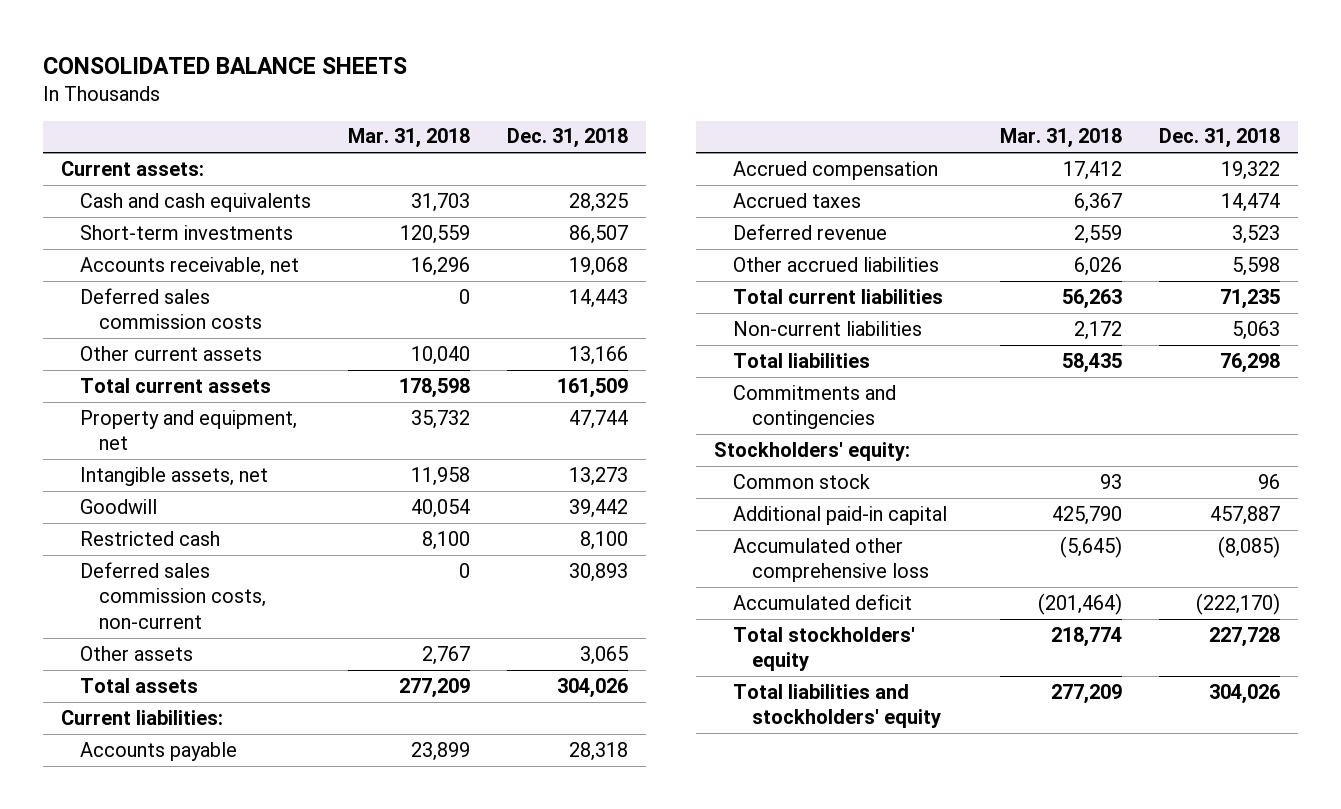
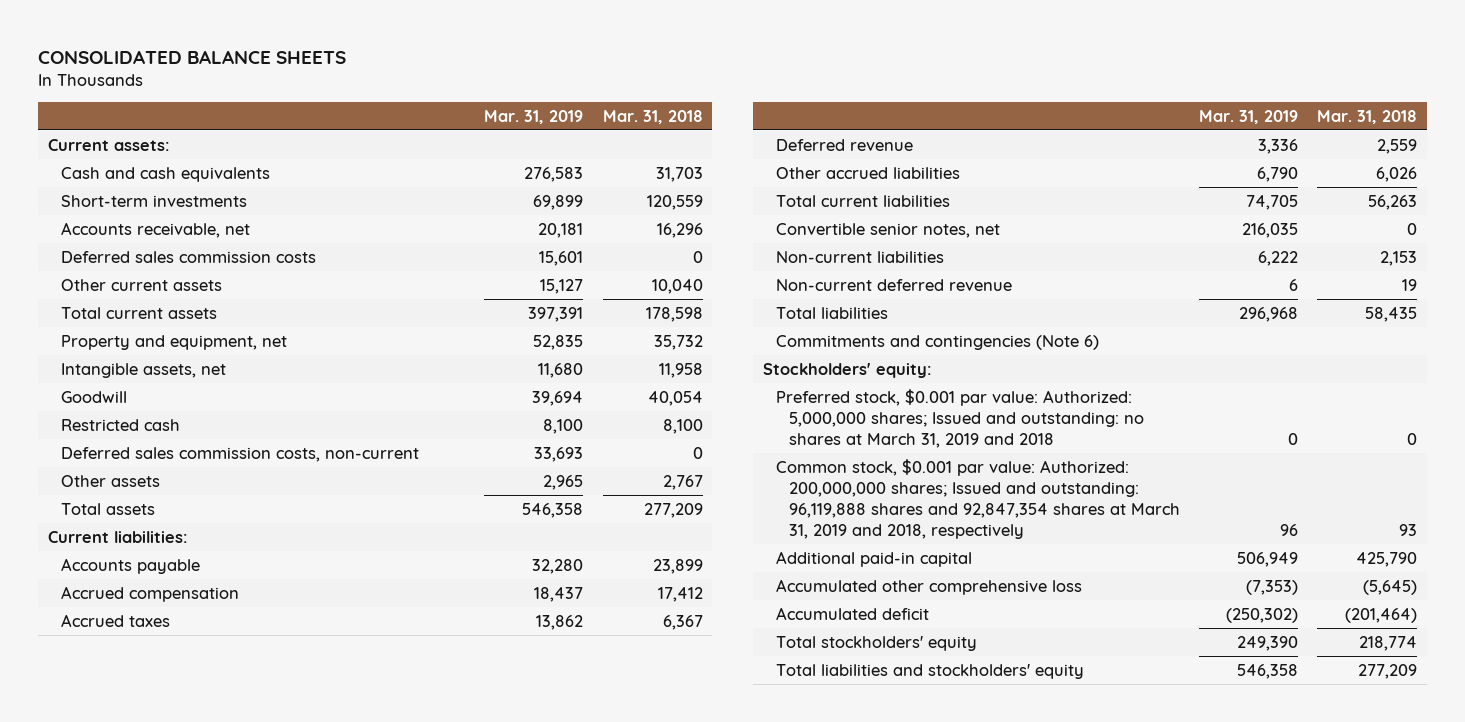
[506,128,628,149] Dec. 31, 2018 -> none
none -> [484,109,584,124] Mar. 31, 2019
none -> [775,222,1000,238] Convertible senior notes, net
[1074,320,1123,340] 2,172 -> [1380,250,1418,266] 2,153
none -> [775,278,1012,291] Non-current deferred revenue
[732,384,896,430] Commitments and contingencies -> [775,334,1099,350] Commitments and contingencies (Note 6)
none -> [775,388,1144,448] Preferred stock, $0.001 par value: Authorized: 5,000,000 shares; Issued and outstanding: no shares at March 31, 2019 and 2018
[732,473,870,489] Common stock -> [775,458,1180,539] Common stock, $0.001 par value: Authorized: 200,000,000 shares; Issued and outstanding: 96,119,888 shares and 92,847,354 shares at March 31, 2019 and 2018, respectively

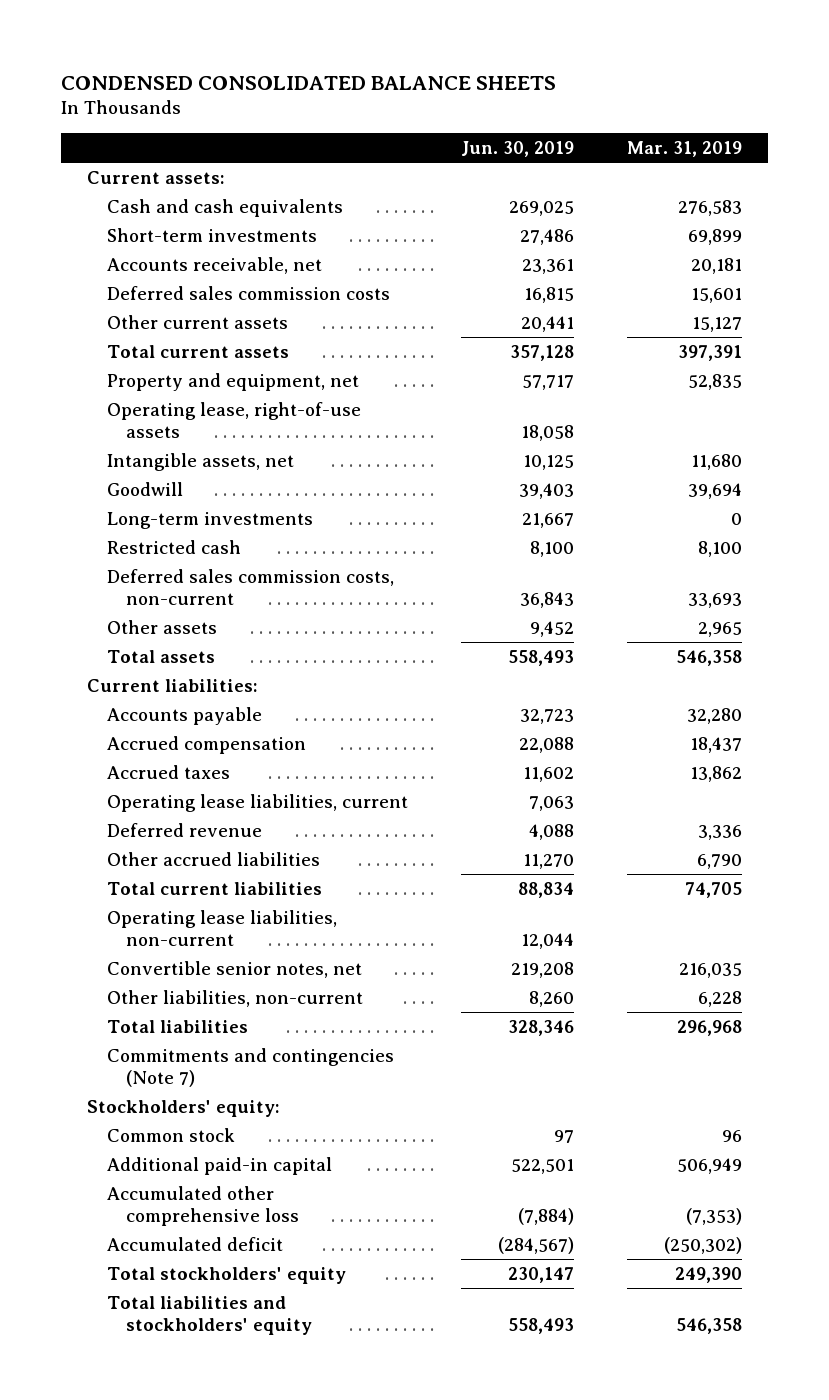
[38,49,347,64] CONSOLIDATED BALANCE SHEETS -> [60,75,556,90] CONDENSED CONSOLIDATED BALANCE SHEETS
[602,109,703,124] Mar. 31, 2018 -> none
none -> [460,140,574,157] Jun. 30, 2019
none -> [106,401,361,438] Operating lease, right-of-use assets
none -> [106,511,313,529] Long-term investments
none -> [106,793,408,812] Operating lease liabilities, current
none -> [106,909,337,946] Operating lease liabilities, non-current
[775,278,1012,291] Non-current deferred revenue -> none
[775,250,944,263] Non-current liabilities -> [106,989,363,1007] Other liabilities, non-current
[1258,250,1299,266] 6,222 -> [697,990,742,1007] 6,228
[775,334,1099,350] Commitments and contingencies (Note 6) -> [106,1047,394,1087] Commitments and contingencies (Note 7)
[775,388,1144,448] Preferred stock, $0.001 par value: Authorized: 5,000,000 shares; Issued and outstanding: no shares at March 31, 2019 and 2018 -> none
[775,458,1180,539] Common stock, $0.001 par value: Authorized: 200,000,000 shares; Issued and outstanding: 96,119,888 shares and 92,847,354 shares at March 31, 2019 and 2018, respectively -> [106,1127,235,1142] Common stock

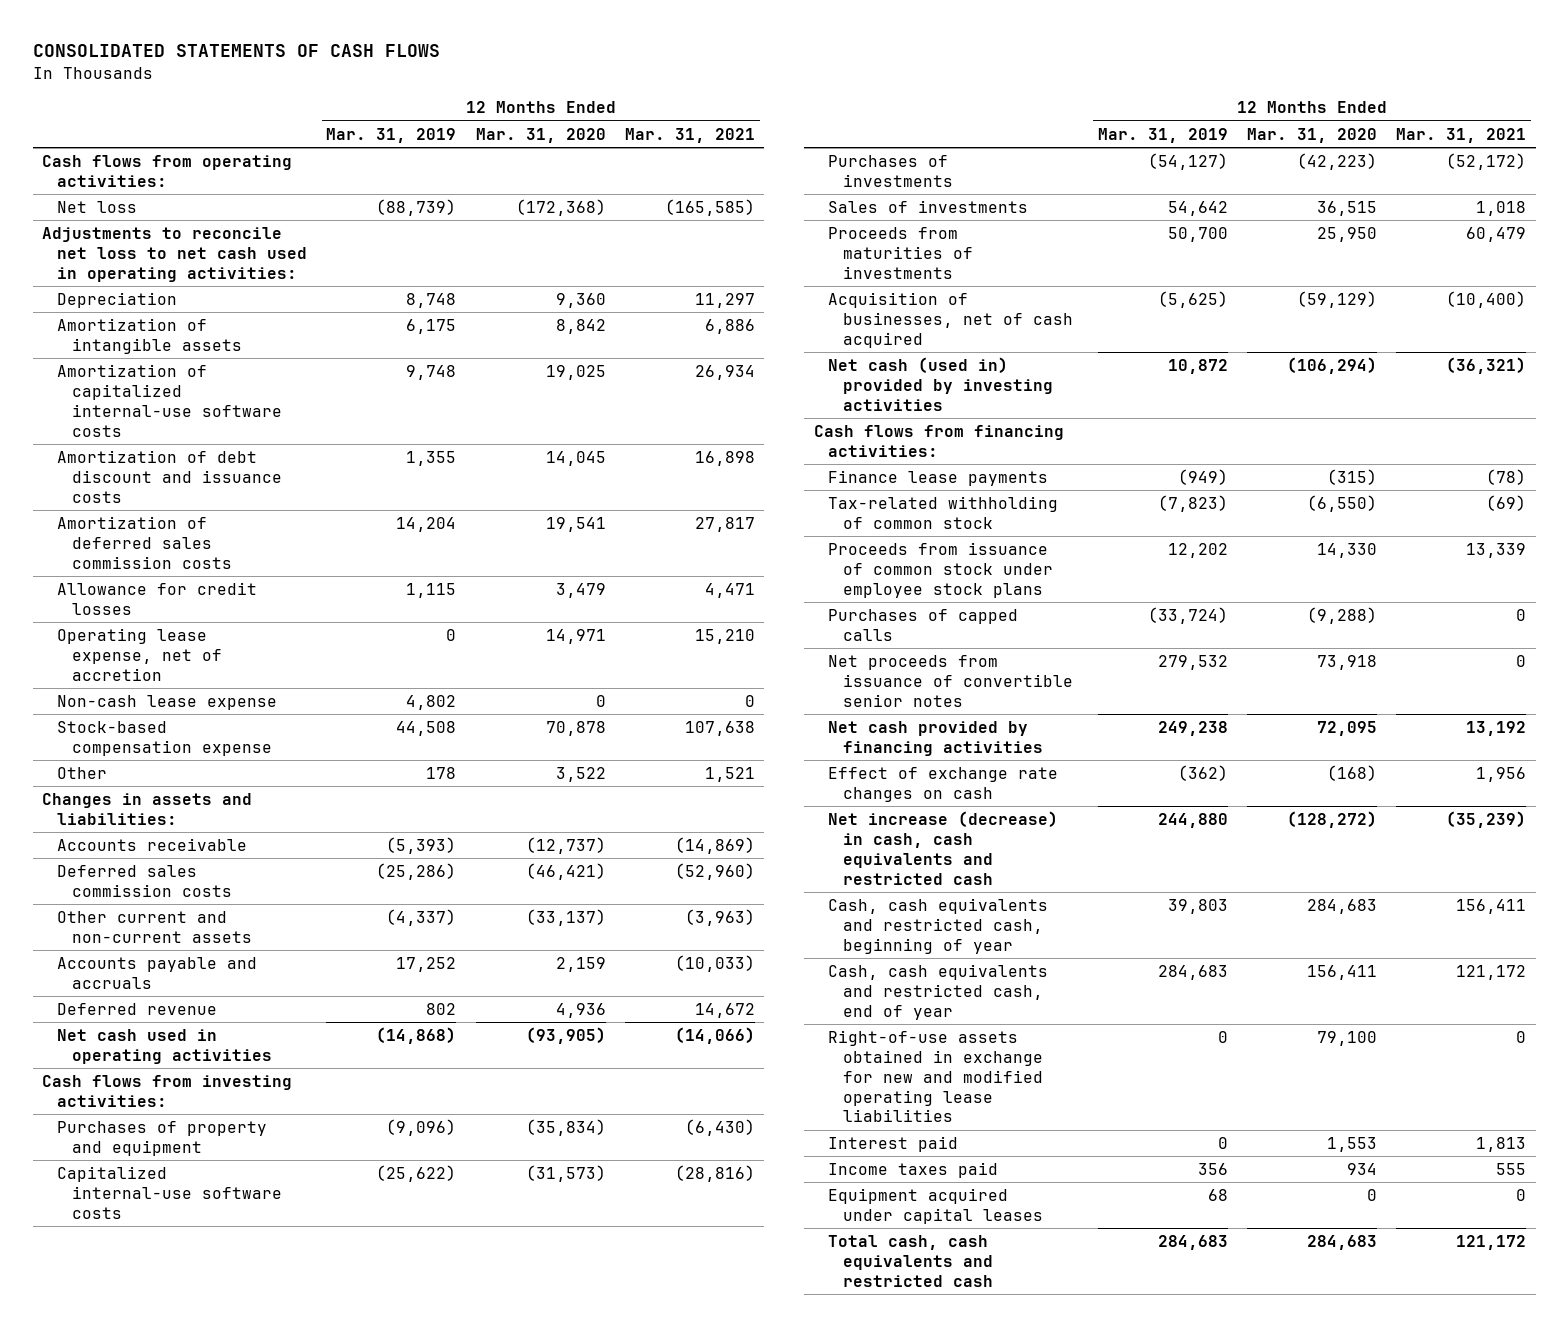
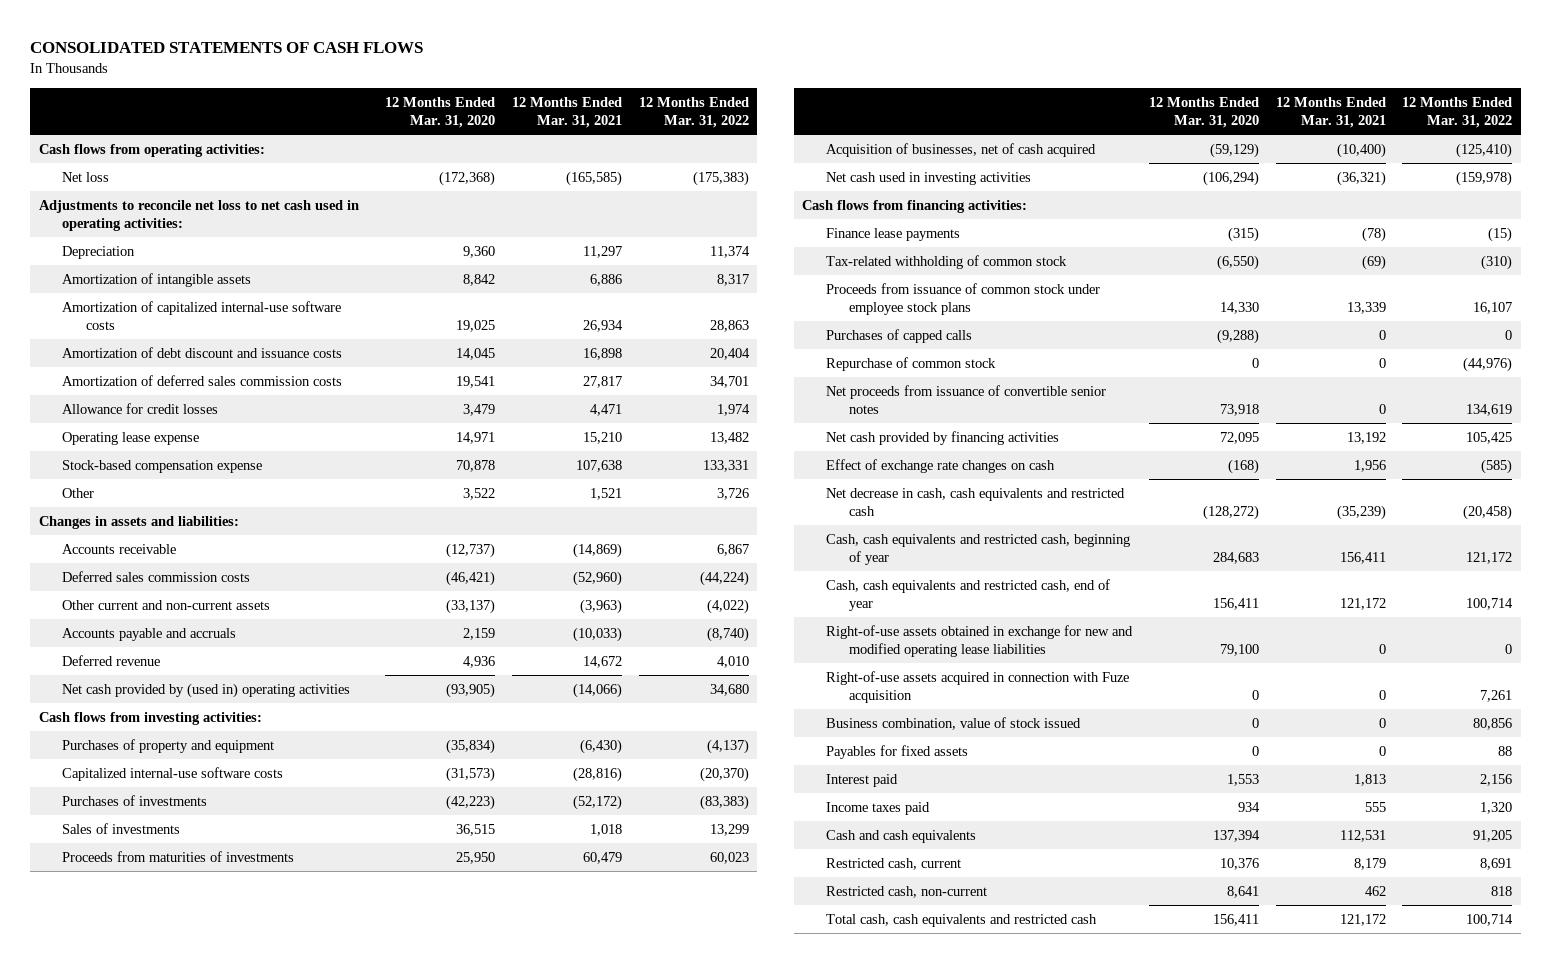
[326,127,457,143] Mar. 31, 2019 -> none
none -> [638,96,749,128] 12 Months Ended Mar. 31, 2022
[57,694,278,710] Non-cash lease expense -> none
[57,627,223,681] Operating lease expense, net of accretion -> [62,432,200,446] Operating lease expense
[57,1028,273,1064] Net cash used in operating activities -> [62,683,351,699] Net cash provided by (used in) operating activities
[828,356,1054,411] Net cash (used in) provided by investing activities -> [825,172,1031,186] Net cash used in investing activities
none -> [825,357,996,372] Repurchase of common stock
[828,810,1059,885] Net increase (decrease) in cash, cash equivalents and restricted cash -> [825,488,1125,516] Net decrease in cash, cash equivalents and restricted cash
none -> [825,671,1129,703] Right-of-use assets acquired in connection with Fuze acquisition
none -> [825,717,1081,731] Business combination, value of stock issued
none -> [825,745,968,760] Payables for fixed assets
[828,1187,1044,1224] Equipment acquired under capital leases -> none
none -> [825,830,976,844] Cash and cash equivalents
none -> [825,858,961,871] Restricted cash, current
none -> [825,886,987,899] Restricted cash, non-current
[1306,1234,1377,1250] 284,683 -> [1212,914,1259,927] 156,411

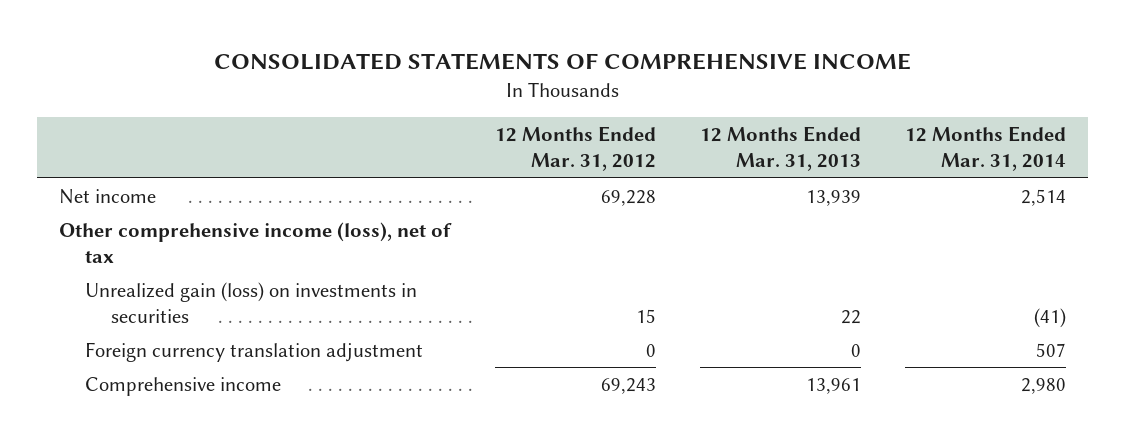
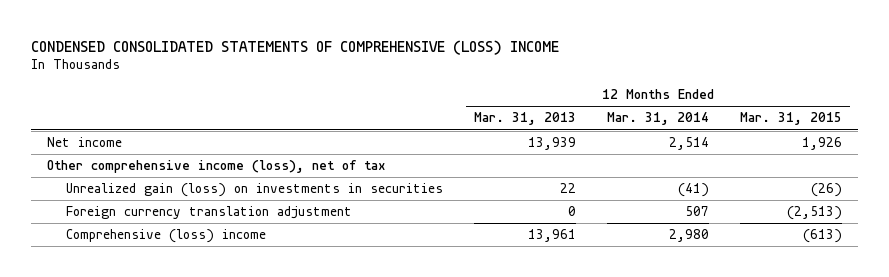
[213,53,911,71] CONSOLIDATED STATEMENTS OF COMPREHENSIVE INCOME -> [30,39,559,55] CONDENSED CONSOLIDATED STATEMENTS OF COMPREHENSIVE (LOSS) INCOME
[495,126,657,172] 12 Months Ended Mar. 31, 2012 -> none
none -> [740,112,843,126] Mar. 31, 2015
[85,376,282,396] Comprehensive income -> [65,229,266,244] Comprehensive (loss) income

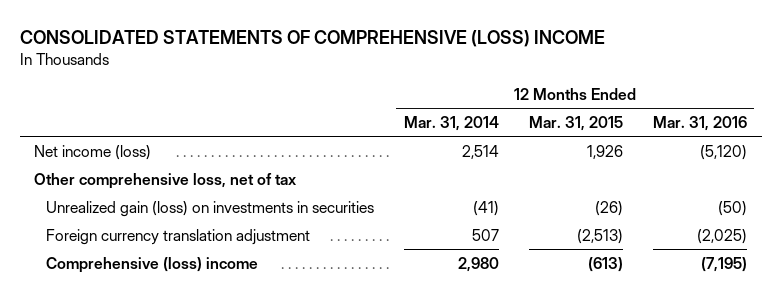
[30,39,559,55] CONDENSED CONSOLIDATED STATEMENTS OF COMPREHENSIVE (LOSS) INCOME -> [19,29,605,47] CONSOLIDATED STATEMENTS OF COMPREHENSIVE (LOSS) INCOME
[474,112,577,126] Mar. 31, 2013 -> none
none -> [652,115,747,131] Mar. 31, 2016
[46,137,122,148] Net income -> [34,144,152,160] Net income (loss)
[46,160,386,174] Other comprehensive income (loss), net of tax -> [34,172,298,189] Other comprehensive loss, net of tax

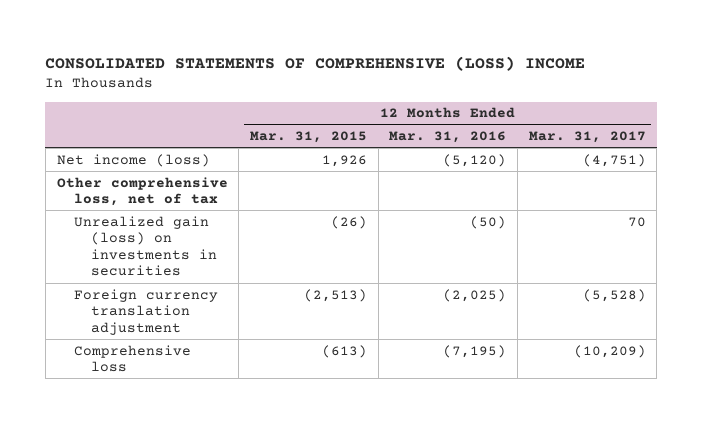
[403,115,499,131] Mar. 31, 2014 -> none
none -> [528,130,646,143] Mar. 31, 2017
[45,256,258,273] Comprehensive (loss) income -> [73,344,191,373] Comprehensive loss

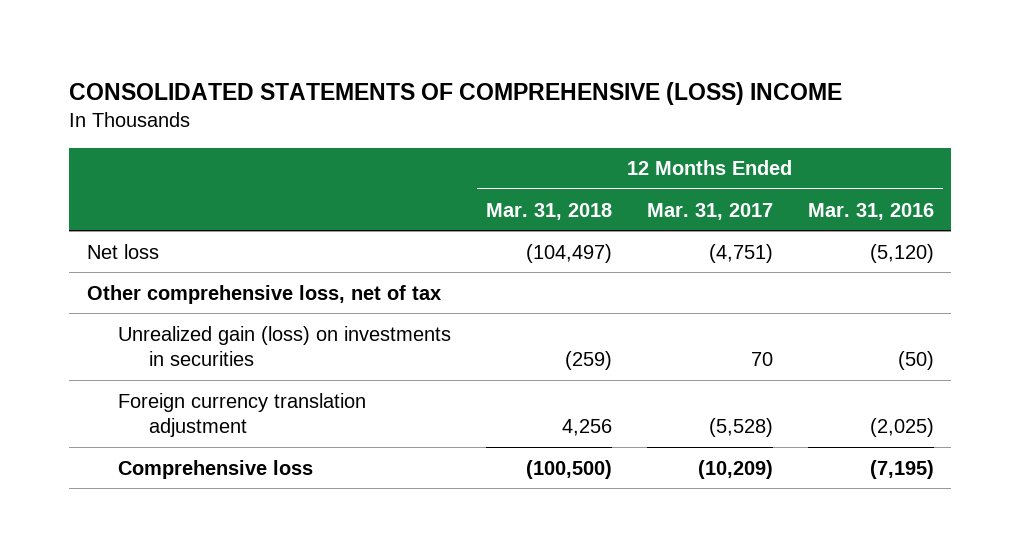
[249,130,367,143] Mar. 31, 2015 -> none
none -> [485,202,612,220] Mar. 31, 2018
[56,153,210,167] Net income (loss) -> [86,243,159,259] Net loss

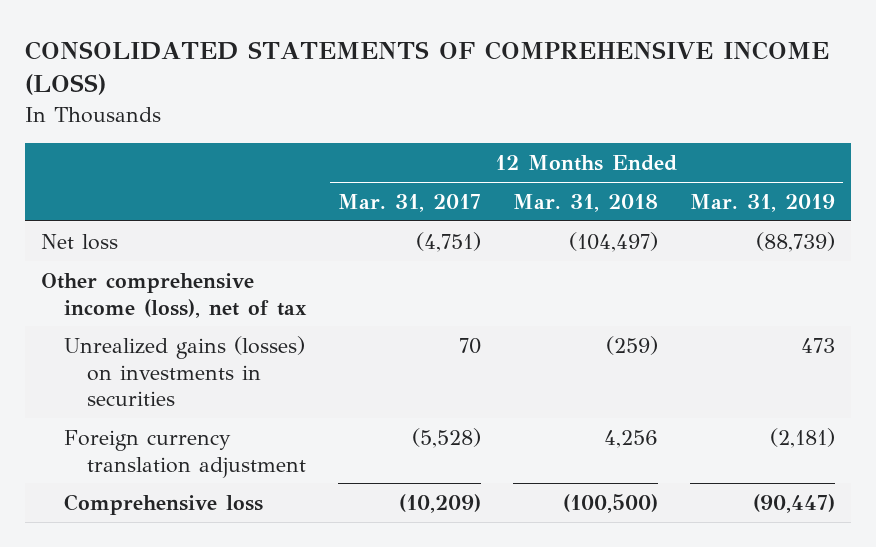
[68,82,842,106] CONSOLIDATED STATEMENTS OF COMPREHENSIVE (LOSS) INCOME -> [25,40,830,96] CONSOLIDATED STATEMENTS OF COMPREHENSIVE INCOME (LOSS)
[807,202,934,220] Mar. 31, 2016 -> none
none -> [689,193,835,212] Mar. 31, 2019
[86,284,441,304] Other comprehensive loss, net of tax -> [41,272,308,318] Other comprehensive income (loss), net of tax
[117,325,451,367] Unrealized gain (loss) on investments in securities -> [64,335,306,407] Unrealized gains (losses) on investments in securities

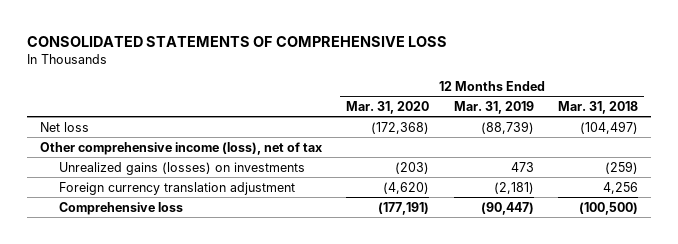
[25,40,830,96] CONSOLIDATED STATEMENTS OF COMPREHENSIVE INCOME (LOSS) -> [27,35,448,47] CONSOLIDATED STATEMENTS OF COMPREHENSIVE LOSS
[337,193,481,212] Mar. 31, 2017 -> none
none -> [346,100,430,114] Mar. 31, 2020
[64,335,306,407] Unrealized gains (losses) on investments in securities -> [59,161,306,175] Unrealized gains (losses) on investments

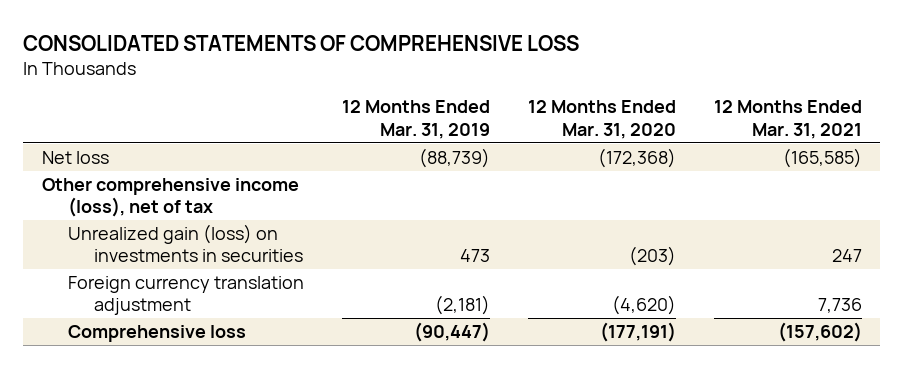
[558,100,639,114] Mar. 31, 2018 -> none
none -> [713,100,862,139] 12 Months Ended Mar. 31, 2021
[59,161,306,175] Unrealized gains (losses) on investments -> [68,224,304,263] Unrealized gain (loss) on investments in securities

